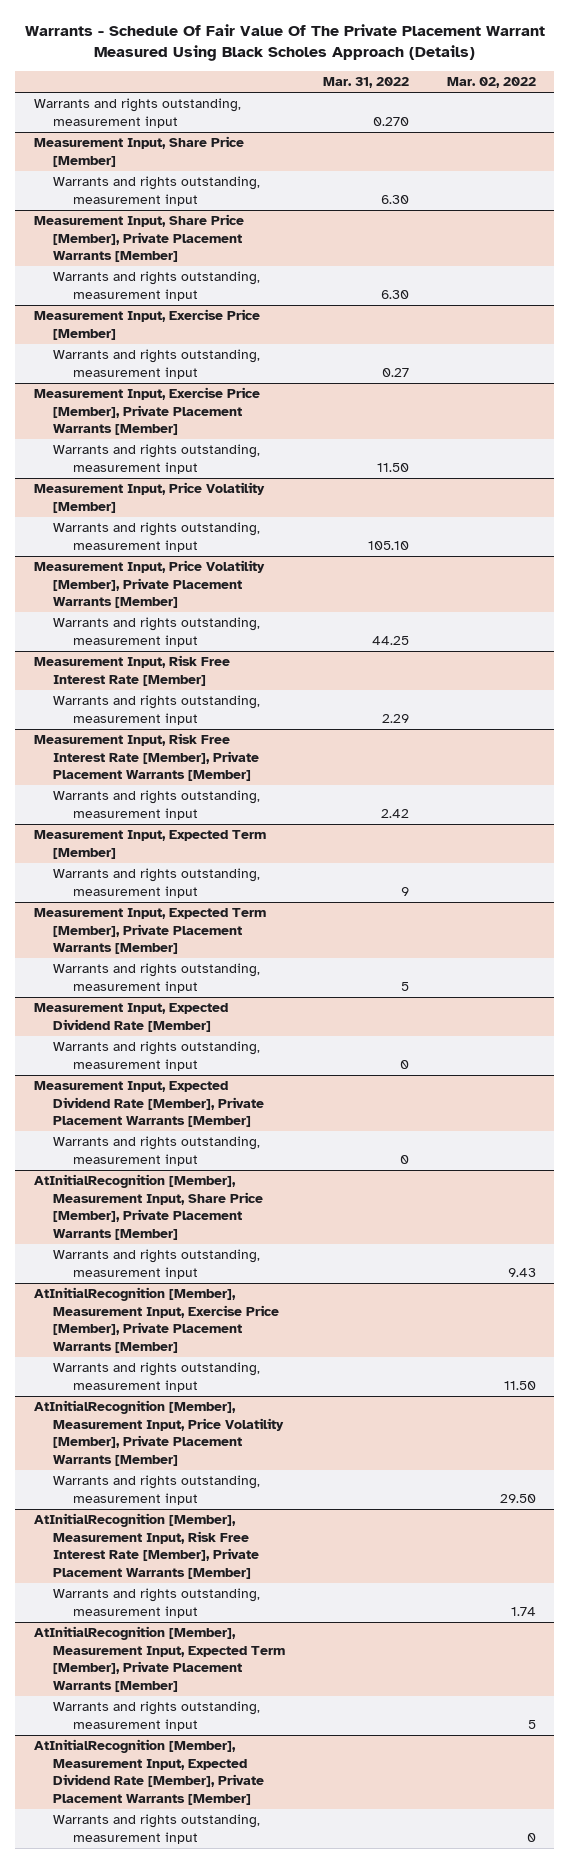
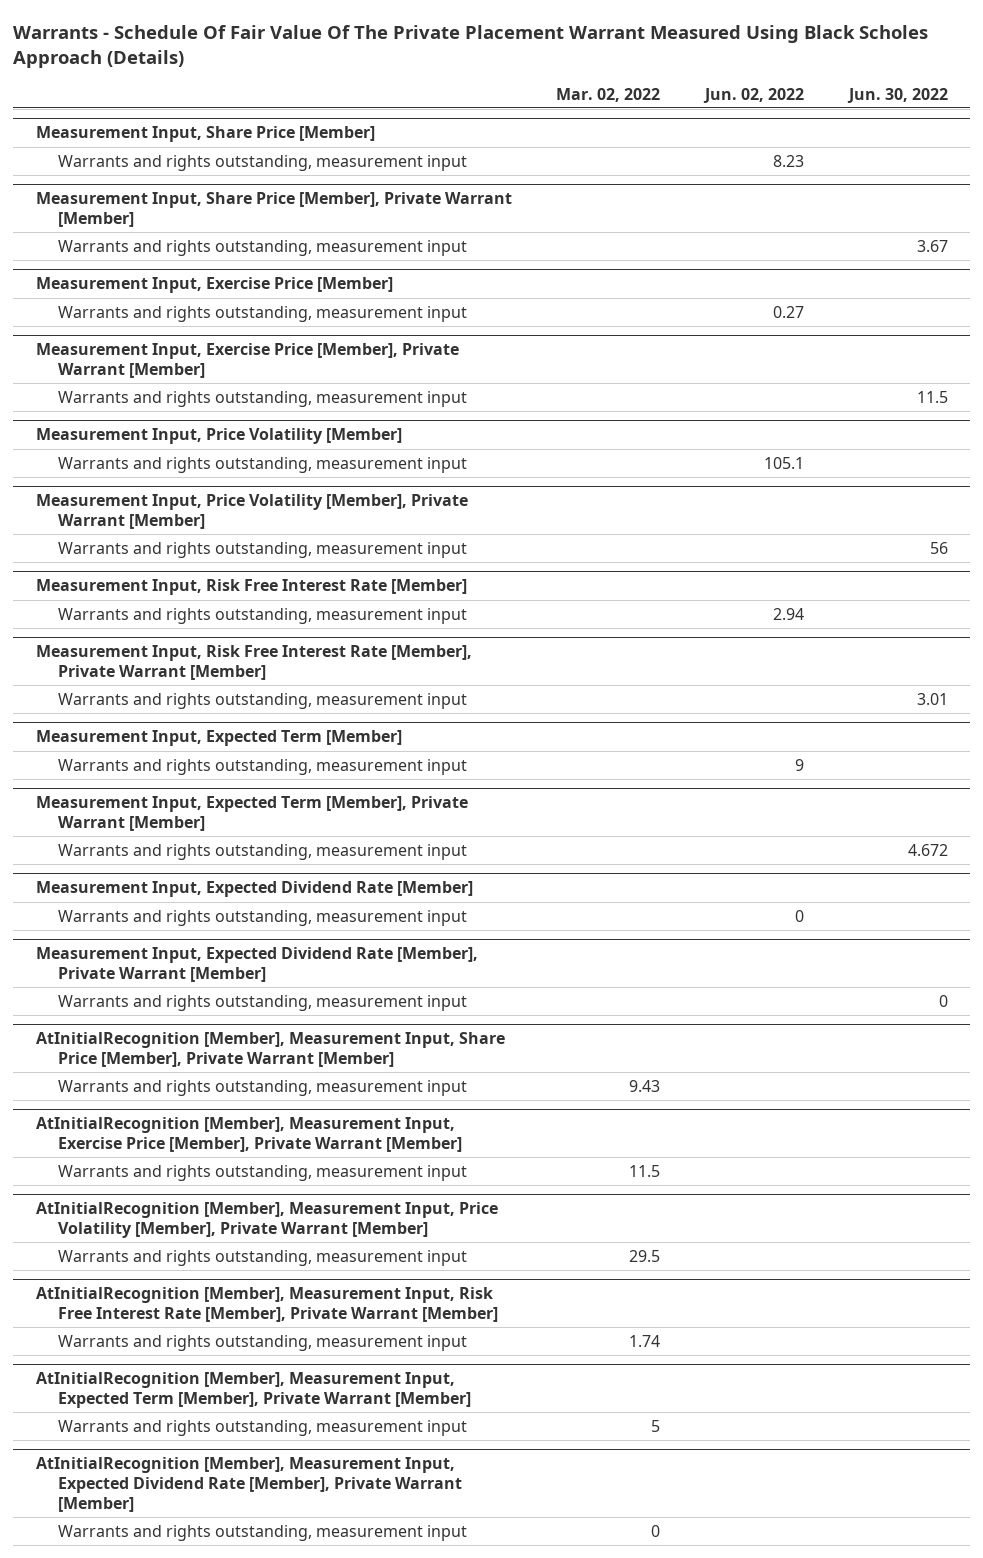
[322,77,409,89] Mar. 31, 2022 -> none
none -> [703,87,805,103] Jun. 02, 2022
none -> [846,87,948,103] Jun. 30, 2022
[33,98,241,128] Warrants and rights outstanding, measurement input -> none
[33,214,244,263] Measurement Input, Share Price [Member], Private Placement Warrants [Member] -> [35,192,512,228] Measurement Input, Share Price [Member], Private Warrant [Member]
[33,387,260,436] Measurement Input, Exercise Price [Member], Private Placement Warrants [Member] -> [35,343,459,379] Measurement Input, Exercise Price [Member], Private Warrant [Member]
[33,560,265,609] Measurement Input, Price Volatility [Member], Private Placement Warrants [Member] -> [35,494,468,530] Measurement Input, Price Volatility [Member], Private Warrant [Member]
[33,733,260,782] Measurement Input, Risk Free Interest Rate [Member], Private Placement Warrants [Member] -> [35,645,472,681] Measurement Input, Risk Free Interest Rate [Member], Private Warrant [Member]
[33,908,266,955] Measurement Input, Expected Term [Member], Private Placement Warrants [Member] -> [35,796,468,832] Measurement Input, Expected Term [Member], Private Warrant [Member]
[33,1081,265,1128] Measurement Input, Expected Dividend Rate [Member], Private Placement Warrants [Member] -> [35,947,478,983] Measurement Input, Expected Dividend Rate [Member], Private Warrant [Member]
[33,1174,264,1240] AtInitialRecognition [Member], Measurement Input, Share Price [Member], Private Placement Warrants [Member] -> [35,1032,505,1068] AtInitialRecognition [Member], Measurement Input, Share Price [Member], Private Warrant [Member]
[33,1287,280,1353] AtInitialRecognition [Member], Measurement Input, Exercise Price [Member], Private Placement Warrants [Member] -> [35,1117,463,1153] AtInitialRecognition [Member], Measurement Input, Exercise Price [Member], Private Warrant [Member]
[503,1380,536,1390] 11.50 -> [629,1164,661,1177] 11.5
[33,1400,285,1466] AtInitialRecognition [Member], Measurement Input, Price Volatility [Member], Private Placement Warrants [Member] -> [35,1202,498,1239] AtInitialRecognition [Member], Measurement Input, Price Volatility [Member], Private Warrant [Member]
[499,1493,536,1503] 29.50 -> [629,1249,661,1262] 29.5
[33,1513,260,1579] AtInitialRecognition [Member], Measurement Input, Risk Free Interest Rate [Member], Private Placement Warrants [Member] -> [35,1287,499,1323] AtInitialRecognition [Member], Measurement Input, Risk Free Interest Rate [Member], Private Warrant [Member]
[33,1626,286,1692] AtInitialRecognition [Member], Measurement Input, Expected Term [Member], Private Placement Warrants [Member] -> [35,1372,472,1409] AtInitialRecognition [Member], Measurement Input, Expected Term [Member], Private Warrant [Member]
[33,1739,265,1805] AtInitialRecognition [Member], Measurement Input, Expected Dividend Rate [Member], Private Placement Warrants [Member] -> [35,1457,463,1512] AtInitialRecognition [Member], Measurement Input, Expected Dividend Rate [Member], Private Warrant [Member]

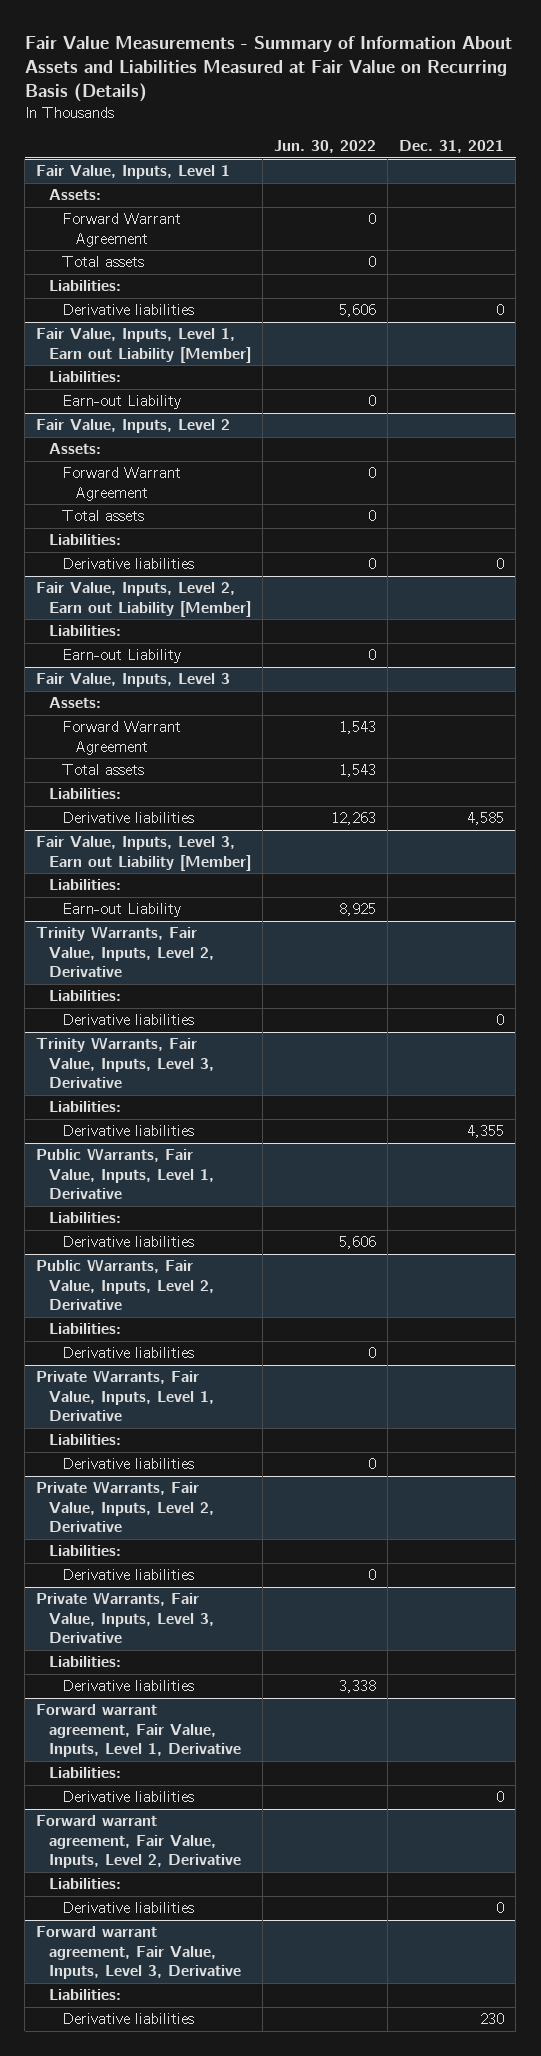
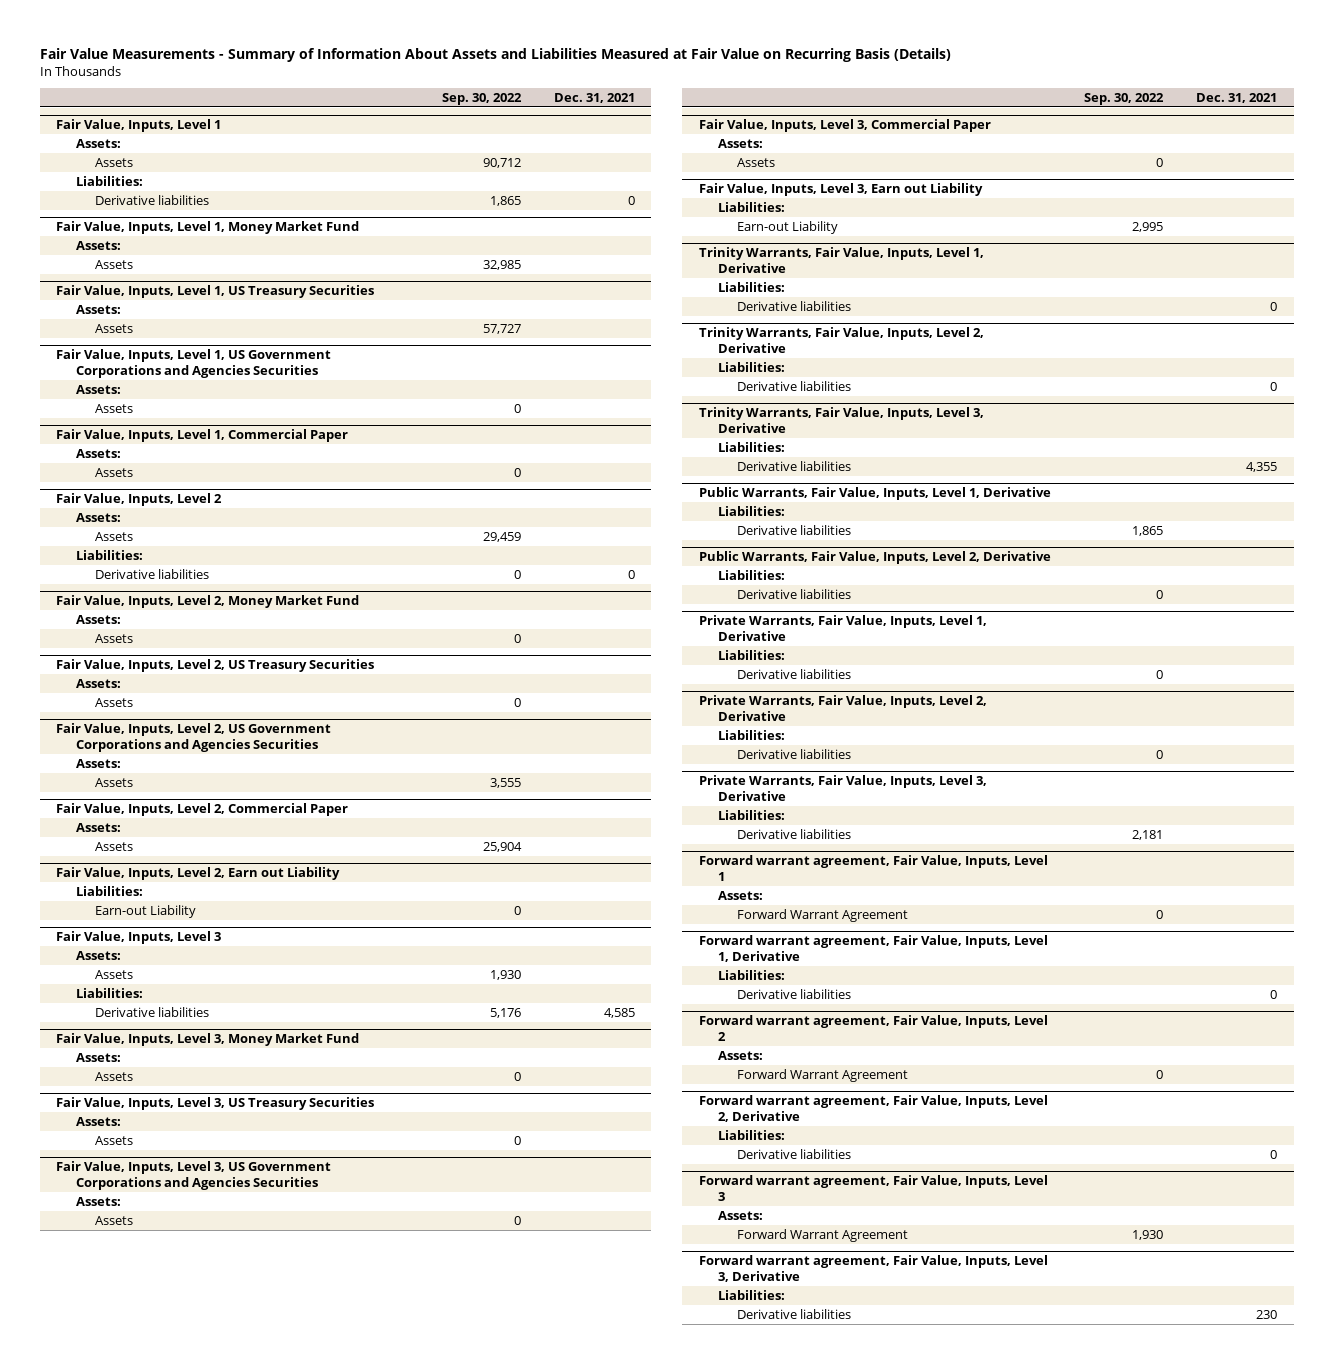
[274,140,377,154] Jun. 30, 2022 -> none
none -> [441,92,522,105] Sep. 30, 2022
[61,213,181,247] Forward Warrant Agreement -> none
[61,256,144,268] Total assets -> [94,157,133,167] Assets
[49,371,122,383] Liabilities: -> none
[61,395,181,410] Earn-out Liability -> none
none -> [56,221,360,235] Fair Value, Inputs, Level 1, Money Market Fund
none -> [75,240,121,250] Assets:
none -> [94,259,133,269] Assets
none -> [56,285,375,299] Fair Value, Inputs, Level 1, US Treasury Securities
none -> [75,304,121,314] Assets:
none -> [94,323,133,333] Assets
none -> [56,349,332,378] Fair Value, Inputs, Level 1, US Government Corporations and Agencies Securities
none -> [75,384,121,394] Assets:
none -> [94,403,133,413] Assets
[36,328,252,363] Fair Value, Inputs, Level 1, Earn out Liability [Member] -> [56,429,349,443] Fair Value, Inputs, Level 1, Commercial Paper
none -> [75,448,121,458] Assets:
none -> [94,467,133,477] Assets
[61,467,181,501] Forward Warrant Agreement -> none
[61,510,144,522] Total assets -> [94,531,133,541] Assets
none -> [56,595,360,609] Fair Value, Inputs, Level 2, Money Market Fund
none -> [75,614,121,624] Assets:
none -> [94,633,133,643] Assets
none -> [56,659,375,673] Fair Value, Inputs, Level 2, US Treasury Securities
none -> [75,678,121,688] Assets:
none -> [94,697,133,707] Assets
none -> [56,723,332,752] Fair Value, Inputs, Level 2, US Government Corporations and Agencies Securities
none -> [75,758,121,768] Assets:
none -> [94,777,133,787] Assets
none -> [56,803,349,817] Fair Value, Inputs, Level 2, Commercial Paper
none -> [75,822,121,832] Assets:
none -> [94,841,133,851] Assets
[36,582,252,617] Fair Value, Inputs, Level 2, Earn out Liability [Member] -> [56,867,341,881] Fair Value, Inputs, Level 2, Earn out Liability
[61,721,181,755] Forward Warrant Agreement -> none
[61,764,144,776] Total assets -> [94,969,133,979] Assets
none -> [56,1033,360,1047] Fair Value, Inputs, Level 3, Money Market Fund
none -> [75,1052,121,1062] Assets:
none -> [94,1071,133,1081] Assets
none -> [56,1097,375,1111] Fair Value, Inputs, Level 3, US Treasury Securities
none -> [75,1116,121,1126] Assets:
none -> [94,1135,133,1145] Assets
none -> [56,1161,332,1190] Fair Value, Inputs, Level 3, US Government Corporations and Agencies Securities
none -> [75,1196,121,1206] Assets:
none -> [94,1215,133,1225] Assets
none -> [698,119,991,133] Fair Value, Inputs, Level 3, Commercial Paper
none -> [717,138,763,148] Assets:
none -> [737,157,776,167] Assets
[36,836,252,871] Fair Value, Inputs, Level 3, Earn out Liability [Member] -> [698,183,983,197] Fair Value, Inputs, Level 3, Earn out Liability
none -> [698,247,984,273] Trinity Warrants, Fair Value, Inputs, Level 1, Derivative
none -> [717,281,785,292] Liabilities:
none -> [737,300,852,311] Derivative liabilities
none -> [698,855,1048,881] Forward warrant agreement, Fair Value, Inputs, Level 1
none -> [717,890,763,900] Assets:
none -> [737,908,909,922] Forward Warrant Agreement
none -> [698,1015,1048,1041] Forward warrant agreement, Fair Value, Inputs, Level 2
none -> [717,1050,763,1060] Assets:
none -> [737,1068,909,1082] Forward Warrant Agreement
none -> [698,1175,1048,1201] Forward warrant agreement, Fair Value, Inputs, Level 3
none -> [717,1210,763,1220] Assets:
none -> [737,1228,909,1242] Forward Warrant Agreement

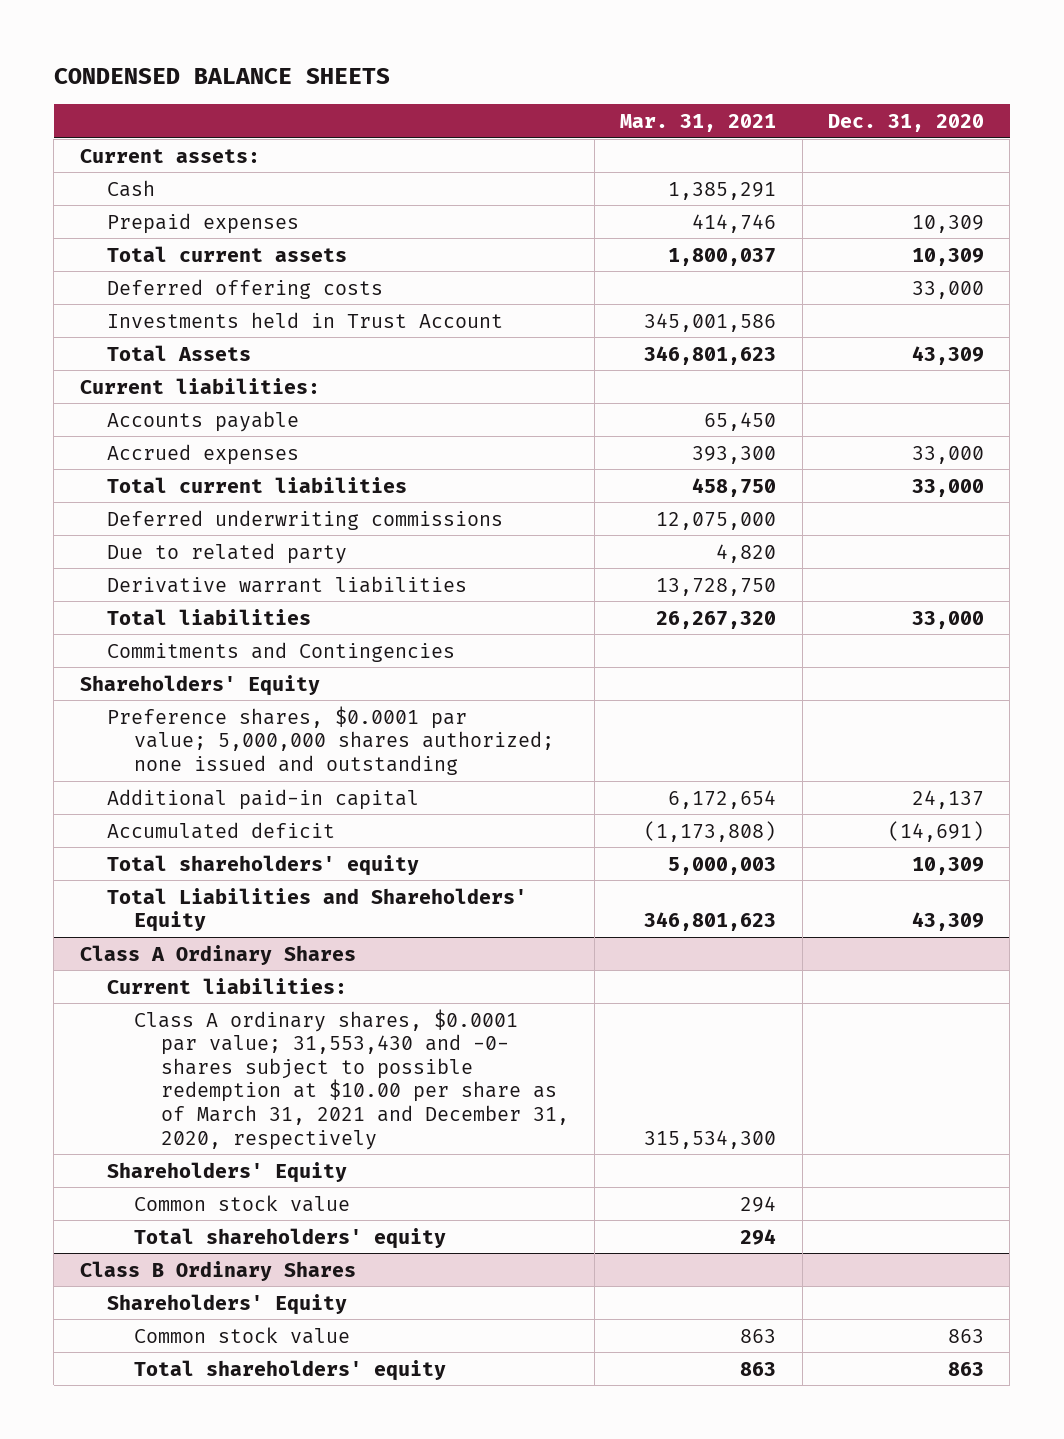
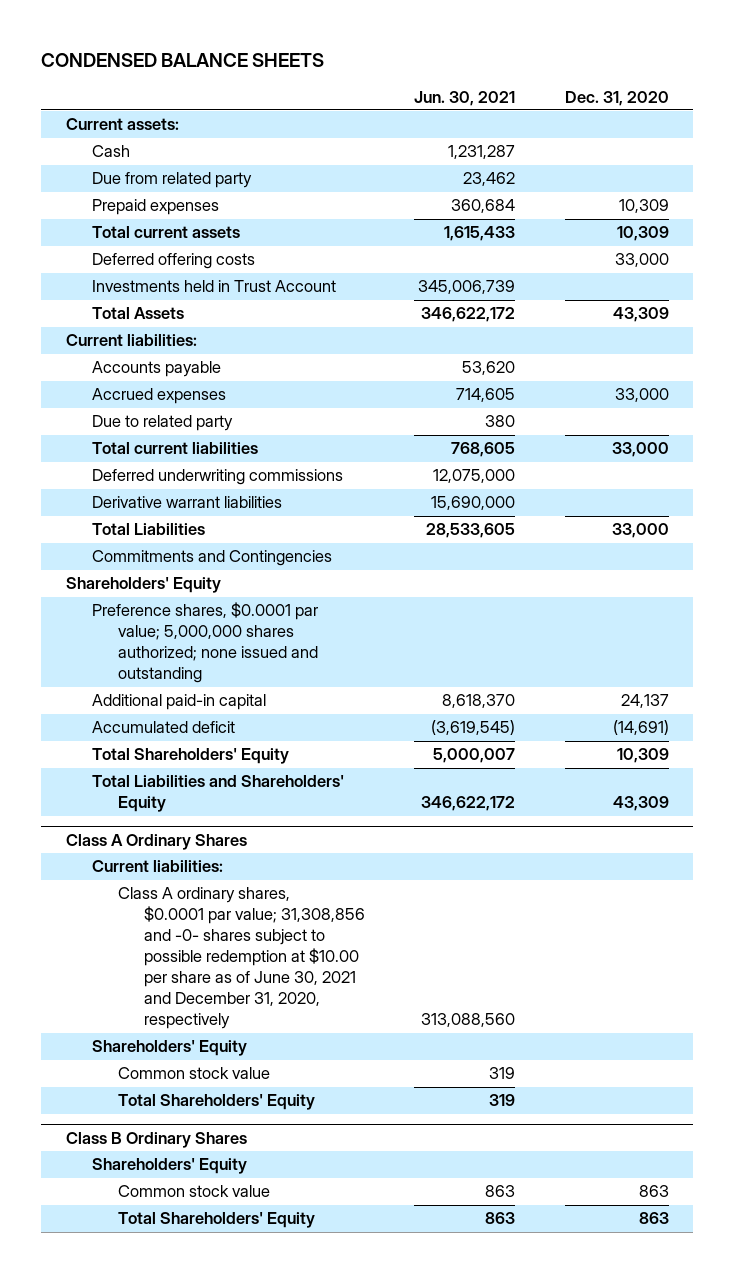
[620,113,777,132] Mar. 31, 2021 -> none
none -> [414,90,516,106] Jun. 30, 2021
none -> [91,172,252,189] Due from related party
[106,542,347,564] Due to related party -> [91,415,233,432] Due to related party
[106,608,311,625] Total liabilities -> [91,523,205,536] Total Liabilities
[106,854,419,876] Total shareholders' equity -> [91,748,289,765] Total Shareholders' Equity
[133,1008,569,1150] Class A ordinary shares, $0.0001 par value; 31,553,430 and -0- shares subject to possible redemption at $10.00 per share as of March 31, 2021 and December 31, 2020, respectively -> [117,887,365,1030] Class A ordinary shares, $0.0001 par value; 31,308,856 and -0- shares subject to possible redemption at $10.00 per share as of June 30, 2021 and December 31, 2020, respectively
[133,1227,446,1249] Total shareholders' equity -> [117,1094,315,1111] Total Shareholders' Equity
[133,1359,446,1381] Total shareholders' equity -> [117,1212,315,1229] Total Shareholders' Equity

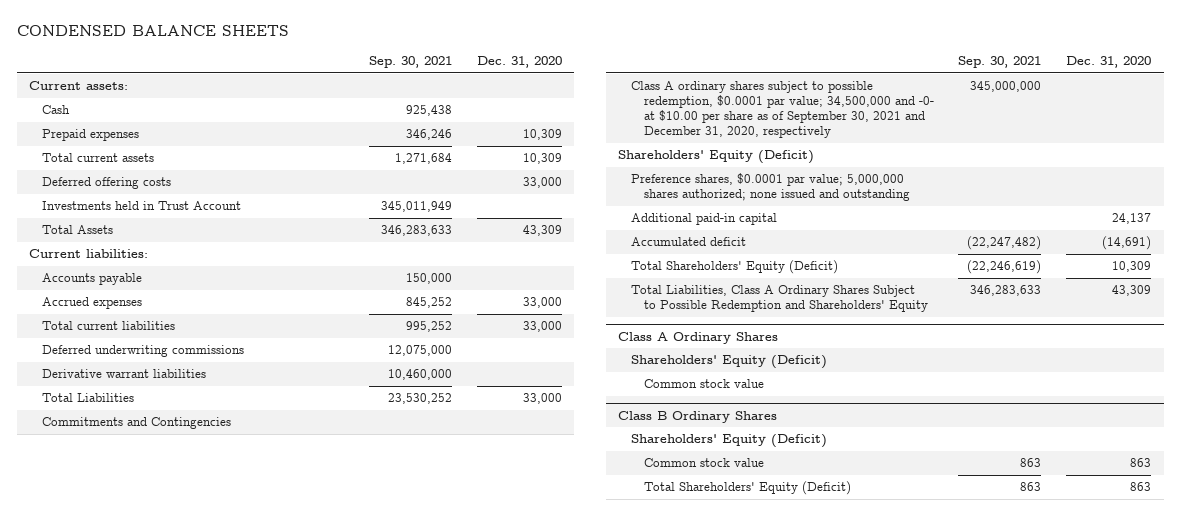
[414,90,516,106] Jun. 30, 2021 -> none
none -> [368,56,452,69] Sep. 30, 2021
[91,172,252,189] Due from related party -> none
[91,415,233,432] Due to related party -> none
none -> [630,81,934,139] Class A ordinary shares subject to possible redemption, $0.0001 par value; 34,500,000 and -0- at $10.00 per share as of September 30, 2021 and December 31, 2020, respectively
[65,577,221,594] Shareholders' Equity -> [618,150,815,165] Shareholders' Equity (Deficit)
[91,748,289,765] Total Shareholders' Equity -> [630,260,838,275] Total Shareholders' Equity (Deficit)
[91,775,344,813] Total Liabilities and Shareholders' Equity -> [630,285,928,313] Total Liabilities, Class A Ordinary Shares Subject to Possible Redemption and Shareholders' Equity
[91,860,223,873] Current liabilities: -> none
[117,887,365,1030] Class A ordinary shares, $0.0001 par value; 31,308,856 and -0- shares subject to possible redemption at $10.00 per share as of June 30, 2021 and December 31, 2020, respectively -> none
[91,1040,247,1057] Shareholders' Equity -> [630,355,827,370] Shareholders' Equity (Deficit)
[117,1094,315,1111] Total Shareholders' Equity -> none
[91,1158,247,1175] Shareholders' Equity -> [630,434,827,449] Shareholders' Equity (Deficit)
[117,1212,315,1229] Total Shareholders' Equity -> [643,481,851,496] Total Shareholders' Equity (Deficit)

